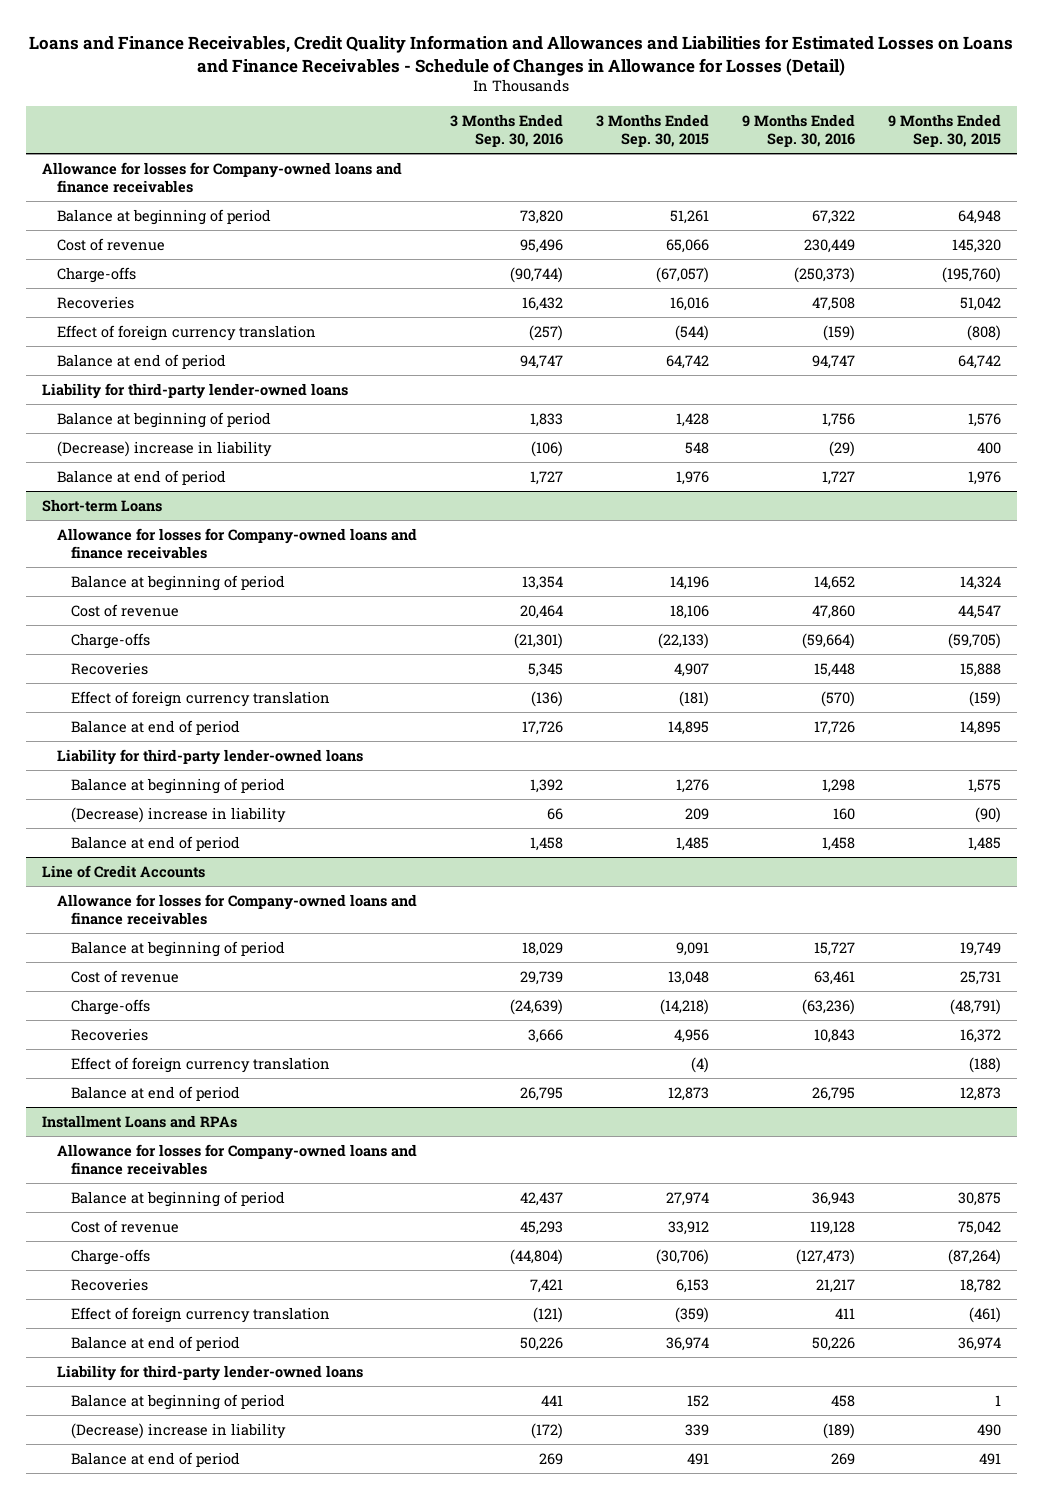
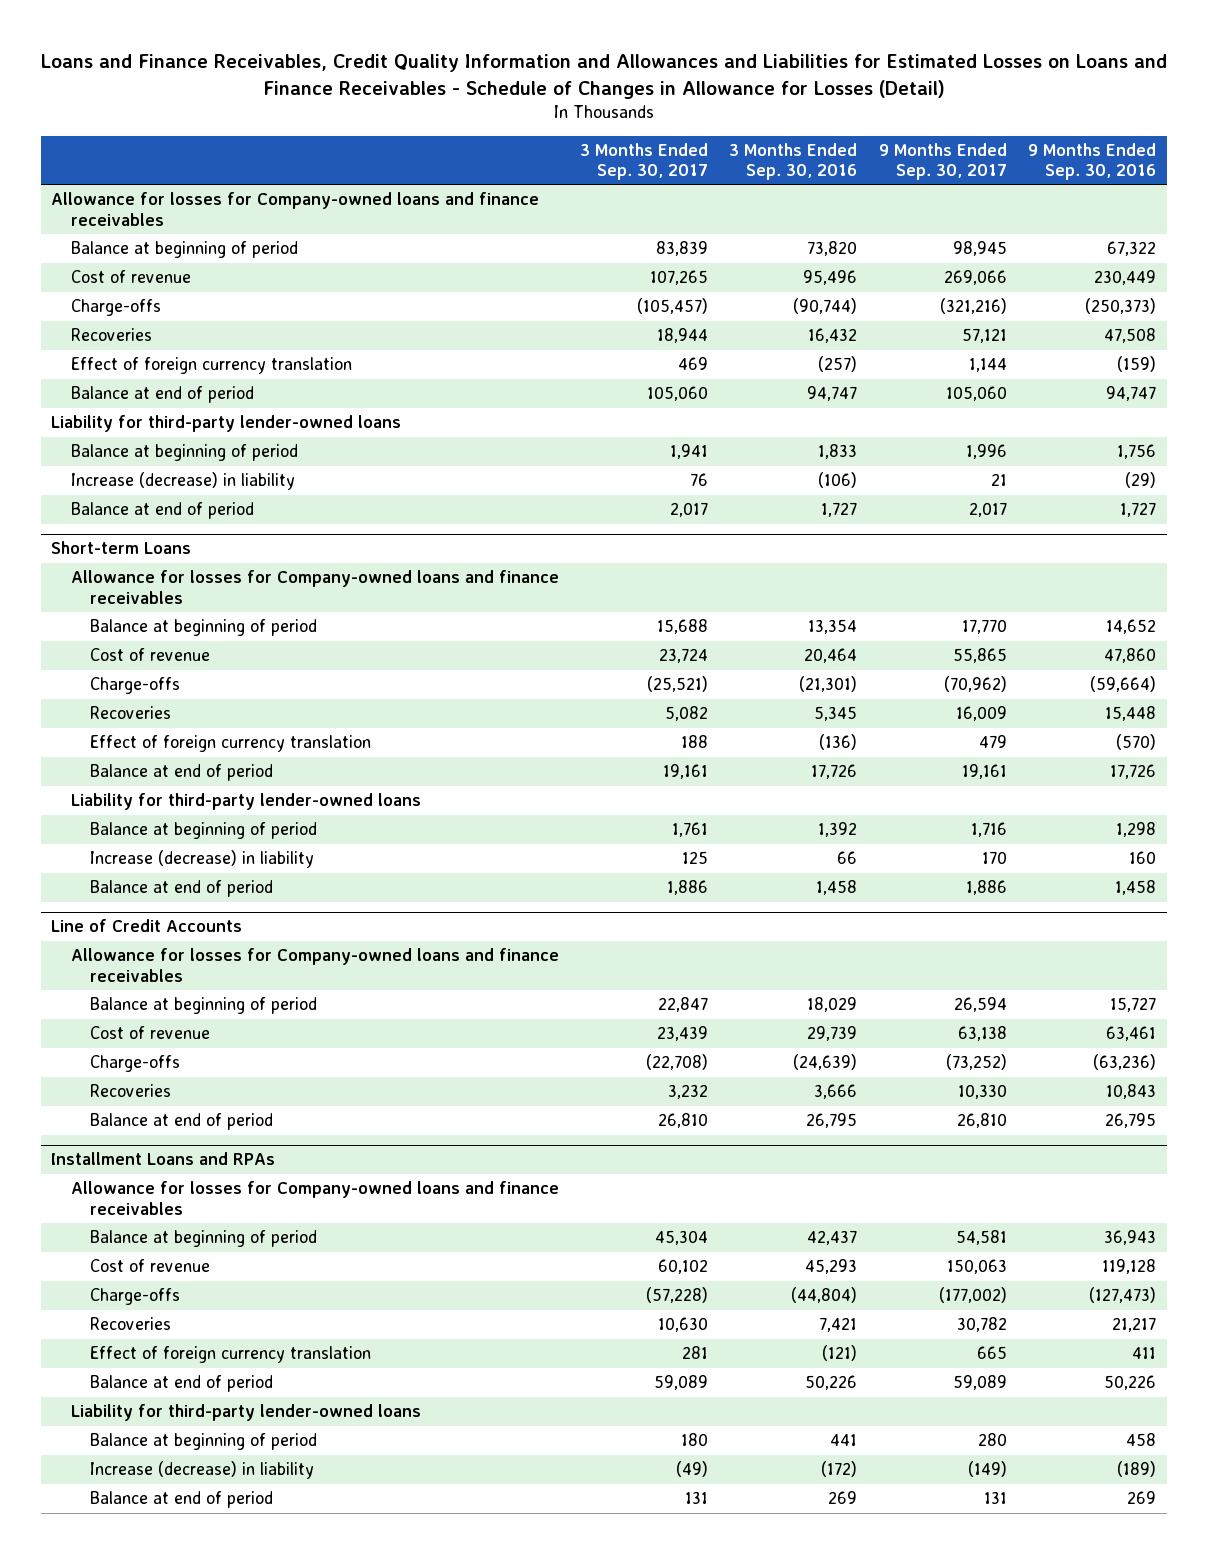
[595,114,709,147] 3 Months Ended Sep. 30, 2015 -> none
[887,114,1001,147] 9 Months Ended Sep. 30, 2015 -> none
none -> [580,142,709,181] 3 Months Ended Sep. 30, 2017
none -> [878,142,1007,181] 9 Months Ended Sep. 30, 2017
[56,440,272,457] (Decrease) increase in liability -> [70,472,295,491] Increase (decrease) in liability
[71,806,287,823] (Decrease) increase in liability -> [90,850,315,869] Increase (decrease) in liability
[71,1056,331,1073] Effect of foreign currency translation -> none
[71,1422,287,1439] (Decrease) increase in liability -> [90,1461,315,1480] Increase (decrease) in liability

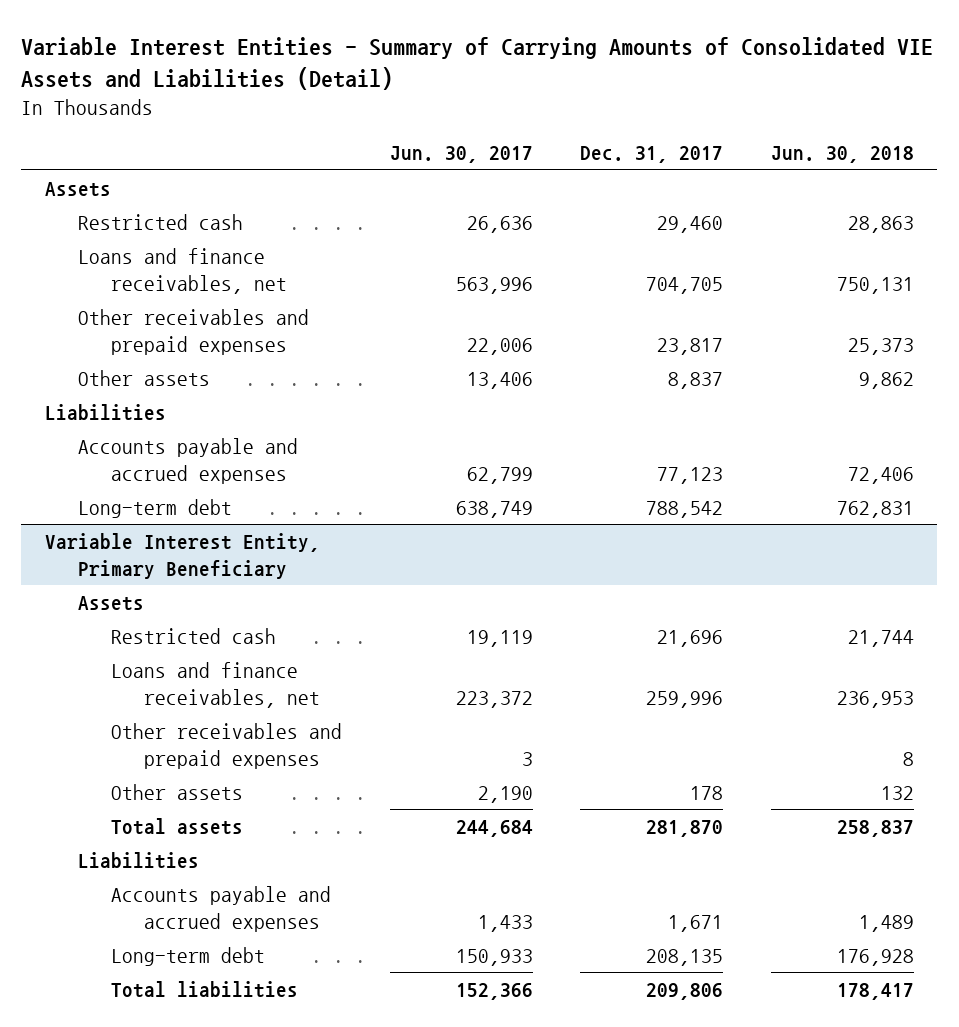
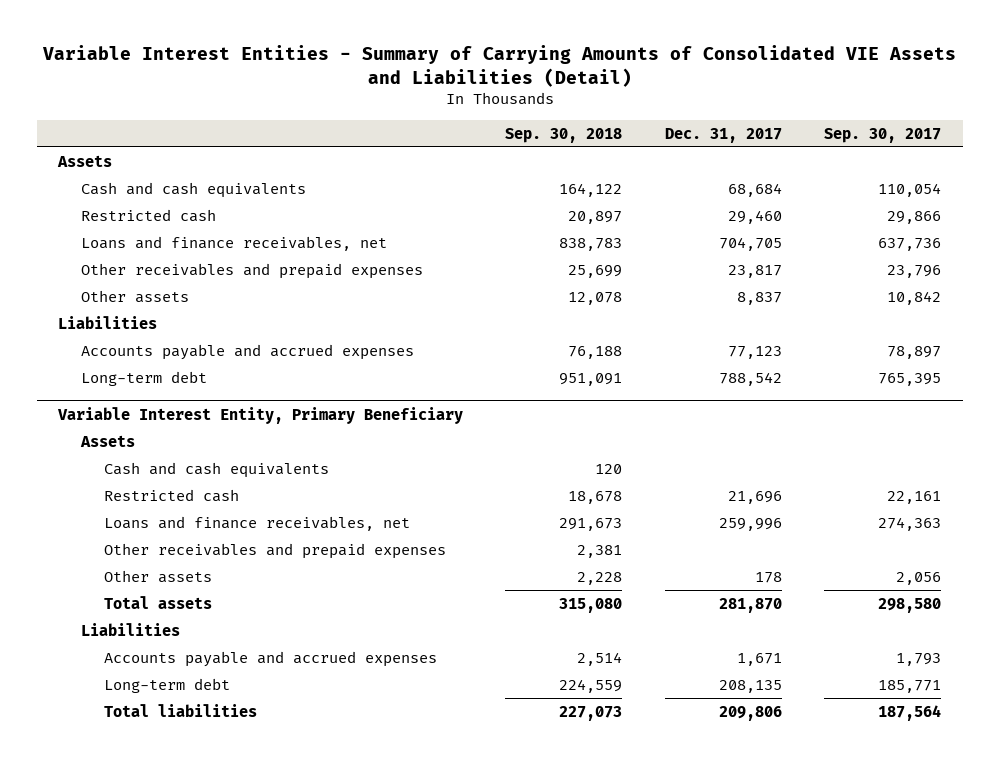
[389,146,533,164] Jun. 30, 2017 -> none
[770,146,914,164] Jun. 30, 2018 -> none
none -> [505,127,623,143] Sep. 30, 2018
none -> [824,127,942,143] Sep. 30, 2017
none -> [80,181,306,198] Cash and cash equivalents
none -> [103,461,329,478] Cash and cash equivalents

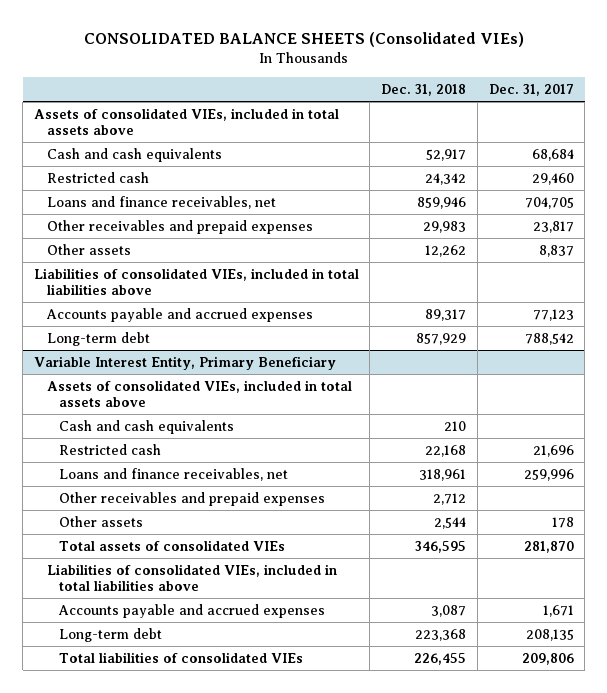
[41,45,956,87] Variable Interest Entities - Summary of Carrying Amounts of Consolidated VIE Assets and Liabilities (Detail) -> [83,32,524,48] CONSOLIDATED BALANCE SHEETS (Consolidated VIEs)
[505,127,623,143] Sep. 30, 2018 -> none
[824,127,942,143] Sep. 30, 2017 -> none
none -> [381,83,467,96] Dec. 31, 2018
[56,154,112,167] Assets -> none
none -> [33,107,339,136] Assets of consolidated VIEs, included in total assets above
[57,315,157,329] Liabilities -> none
none -> [33,267,359,296] Liabilities of consolidated VIEs, included in total liabilities above
[79,434,135,447] Assets -> none
none -> [46,379,352,408] Assets of consolidated VIEs, included in total assets above
[80,622,180,636] Liabilities -> none
[103,595,212,609] Total assets -> [59,539,286,551] Total assets of consolidated VIEs
none -> [46,563,337,592] Liabilities of consolidated VIEs, included in total liabilities above
[103,703,257,717] Total liabilities -> [59,651,304,663] Total liabilities of consolidated VIEs

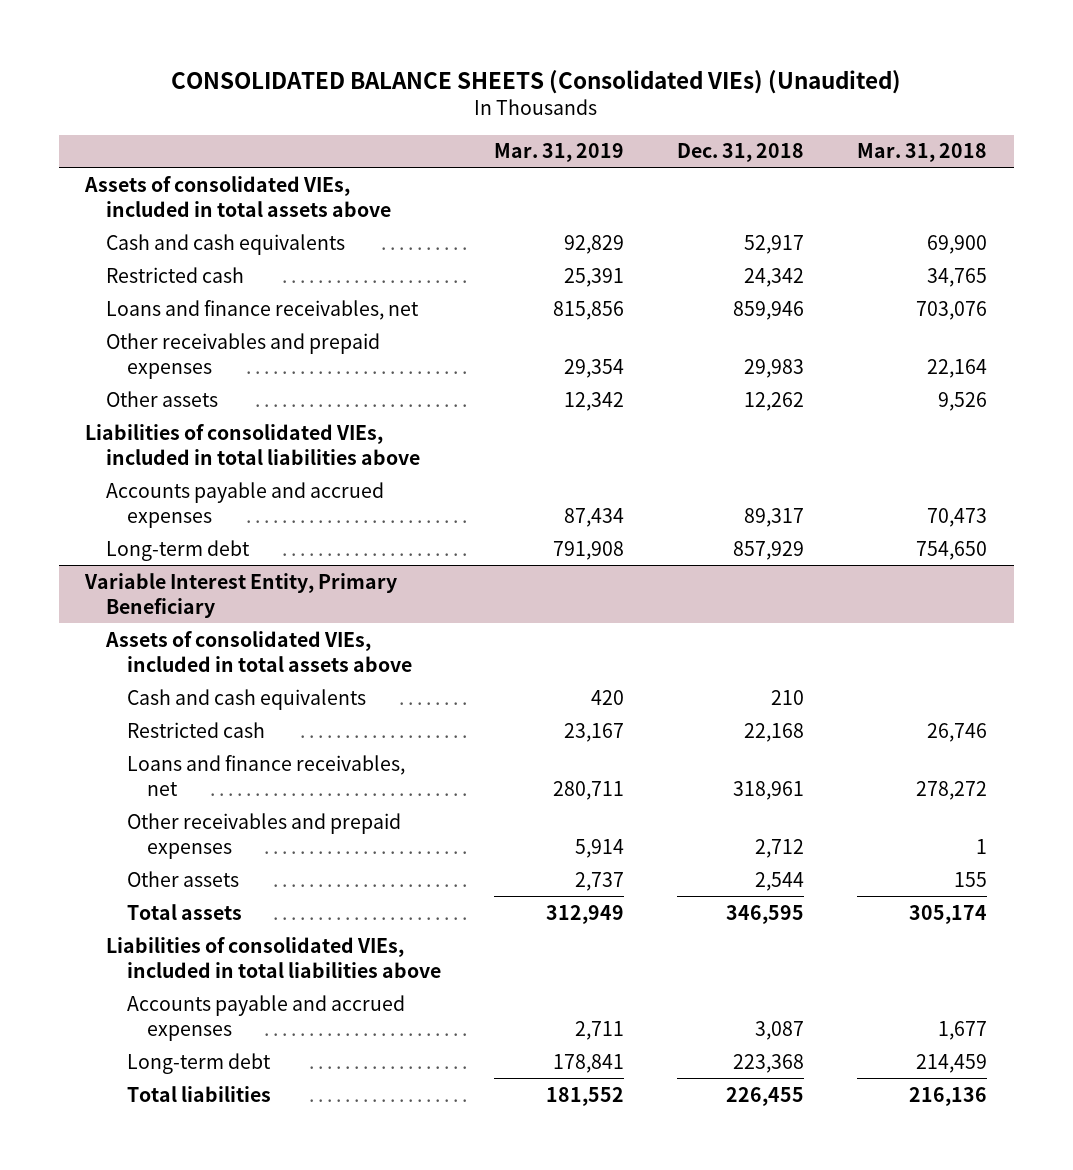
[83,32,524,48] CONSOLIDATED BALANCE SHEETS (Consolidated VIEs) -> [171,69,902,94] CONSOLIDATED BALANCE SHEETS (Consolidated VIEs) (Unaudited)
[488,83,574,96] Dec. 31, 2017 -> none
none -> [493,143,624,163] Mar. 31, 2019
none -> [857,143,988,163] Mar. 31, 2018
[59,539,286,551] Total assets of consolidated VIEs -> [126,903,242,920] Total assets
[59,651,304,663] Total liabilities of consolidated VIEs -> [126,1085,271,1102] Total liabilities

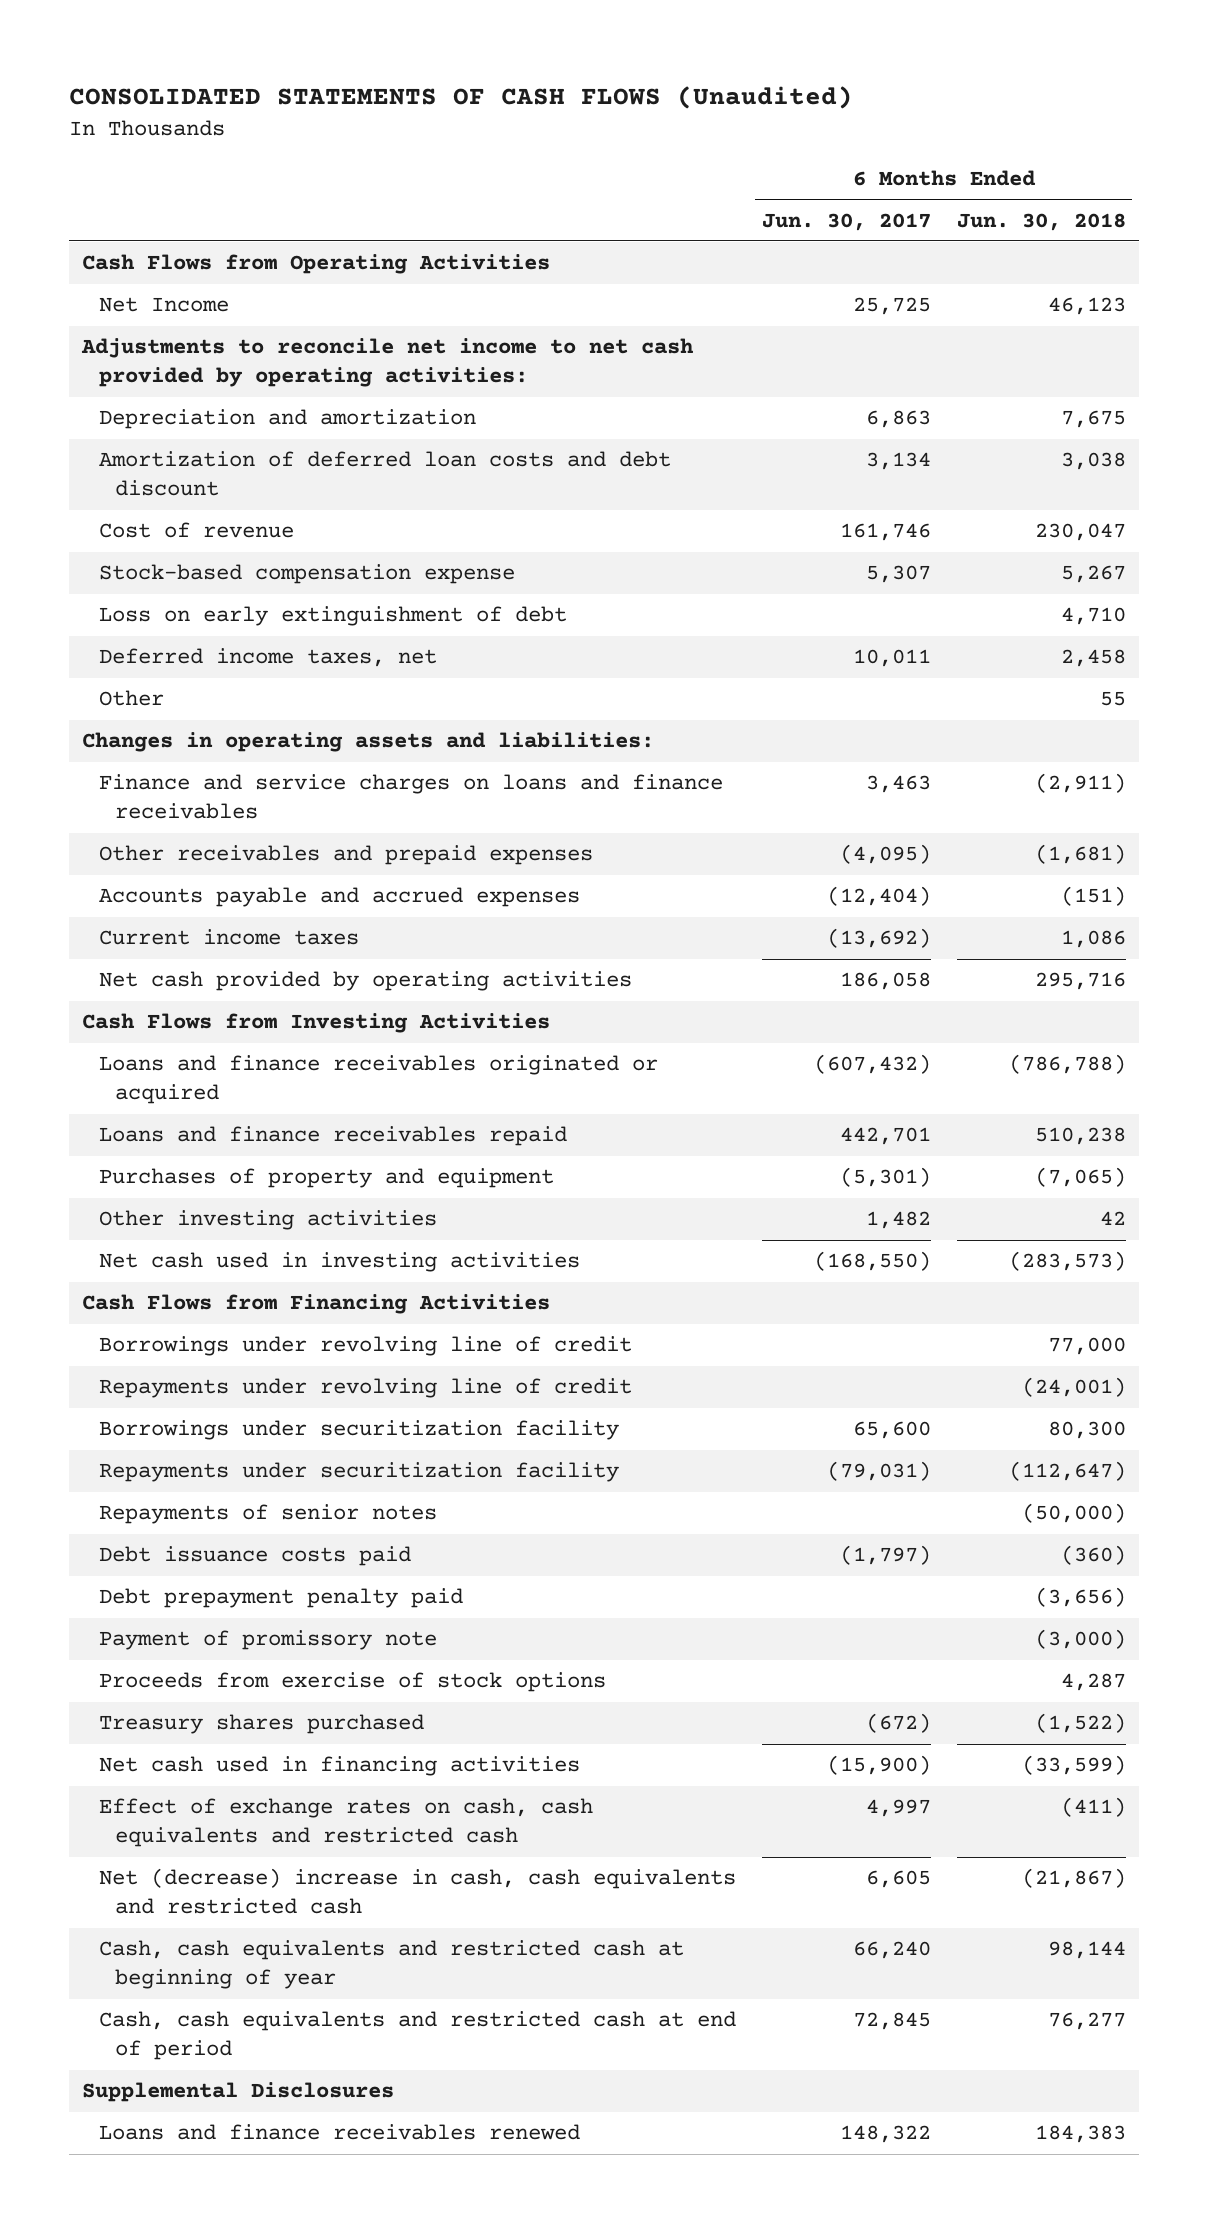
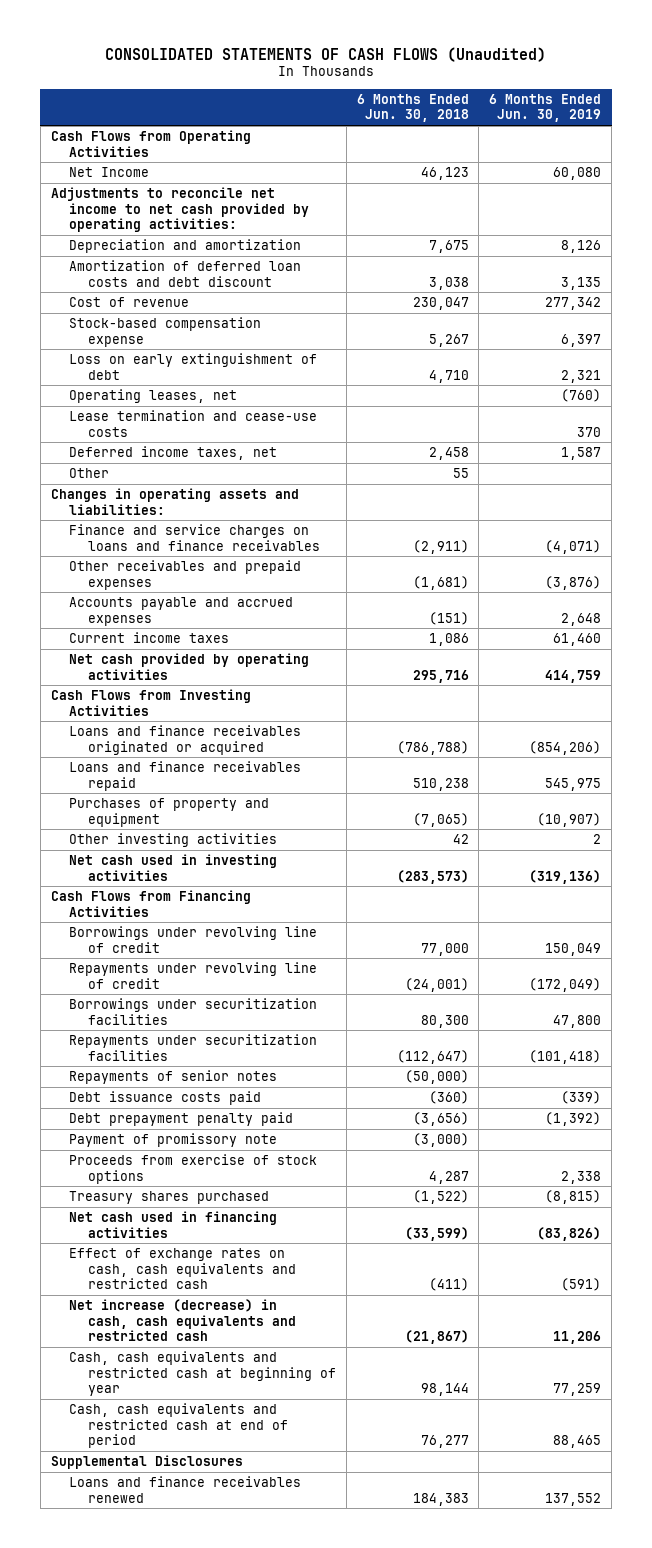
[761,212,931,231] Jun. 30, 2017 -> none
none -> [489,93,602,123] 6 Months Ended Jun. 30, 2019
none -> [69,388,238,403] Operating leases, net
none -> [69,409,318,437] Lease termination and cease-use costs
[98,1420,619,1441] Borrowings under securitization facility -> [69,997,318,1025] Borrowings under securitization facilities
[98,1462,619,1483] Repayments under securitization facility -> [69,1033,318,1061] Repayments under securitization facilities
[98,1868,736,1915] Net (decrease) increase in cash, cash equivalents and restricted cash -> [69,1298,296,1342] Net increase (decrease) in cash, cash equivalents and restricted cash

